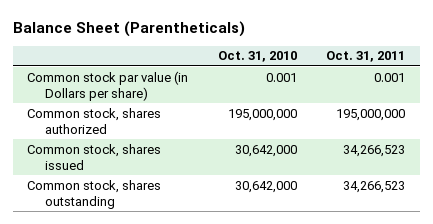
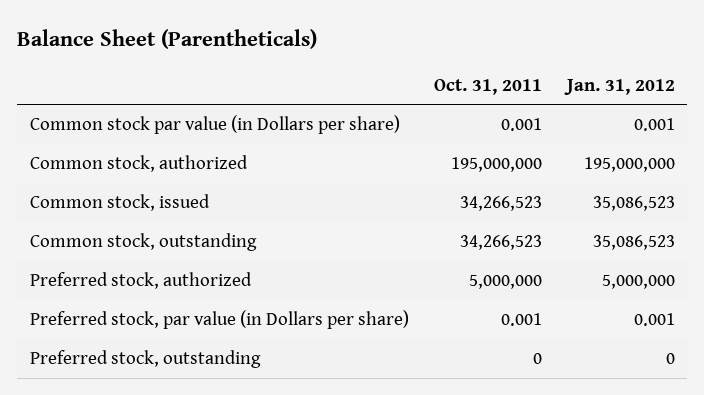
[217,51,297,63] Oct. 31, 2010 -> none
none -> [563,78,675,95] Jan. 31, 2012
[27,107,162,135] Common stock, shares authorized -> [29,155,248,173] Common stock, authorized
[27,143,162,171] Common stock, shares issued -> [29,194,210,212] Common stock, issued
[27,179,162,210] Common stock, shares outstanding -> [29,233,257,252] Common stock, outstanding
none -> [29,272,252,290] Preferred stock, authorized
none -> [29,310,409,330] Preferred stock, par value (in Dollars per share)
none -> [29,350,261,369] Preferred stock, outstanding

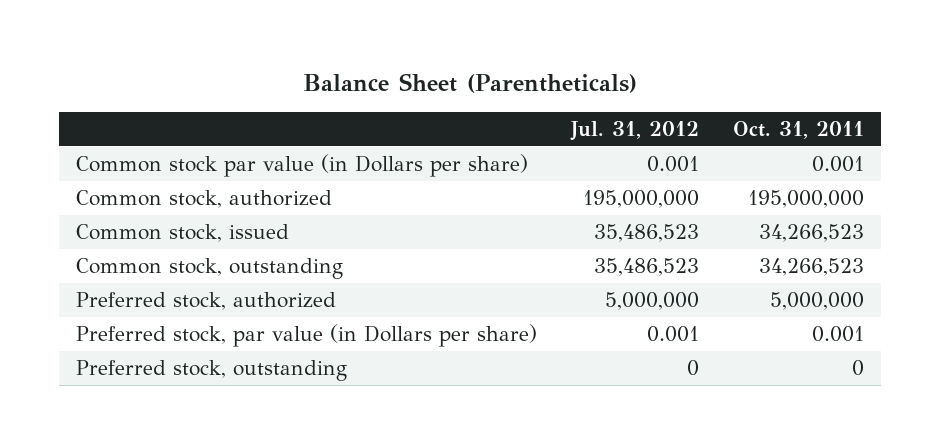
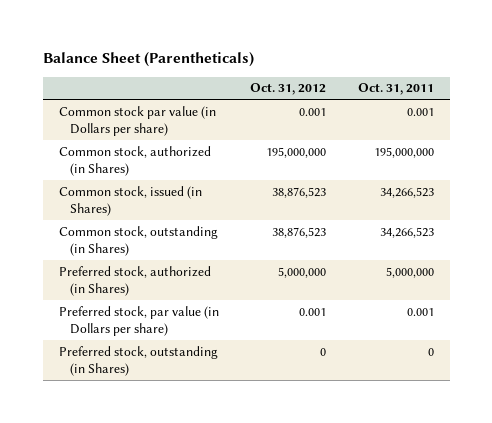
[569,121,699,142] Jul. 31, 2012 -> none
none -> [250,83,327,96] Oct. 31, 2012
[75,190,332,209] Common stock, authorized -> [58,145,211,176] Common stock, authorized (in Shares)
[75,224,289,243] Common stock, issued -> [58,185,202,216] Common stock, issued (in Shares)
[75,258,343,280] Common stock, outstanding -> [58,225,218,256] Common stock, outstanding (in Shares)
[75,292,336,311] Preferred stock, authorized -> [58,265,211,296] Preferred stock, authorized (in Shares)
[75,360,347,382] Preferred stock, outstanding -> [58,345,218,376] Preferred stock, outstanding (in Shares)

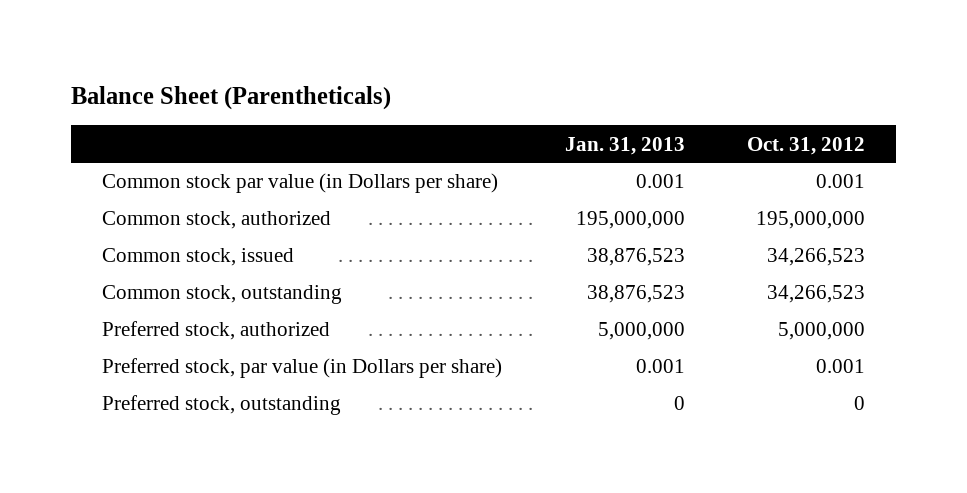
[357,83,434,96] Oct. 31, 2011 -> none
none -> [564,136,685,155] Jan. 31, 2013
[58,145,211,176] Common stock, authorized (in Shares) -> [102,211,332,230] Common stock, authorized
[58,185,202,216] Common stock, issued (in Shares) -> [102,248,295,267] Common stock, issued
[272,186,327,198] 38,876,523 -> [766,248,865,267] 34,266,523
[58,225,218,256] Common stock, outstanding (in Shares) -> [102,285,343,305] Common stock, outstanding
[272,226,327,238] 38,876,523 -> [766,285,865,304] 34,266,523
[58,265,211,296] Preferred stock, authorized (in Shares) -> [102,321,331,341] Preferred stock, authorized
[58,345,218,376] Preferred stock, outstanding (in Shares) -> [102,395,342,416] Preferred stock, outstanding

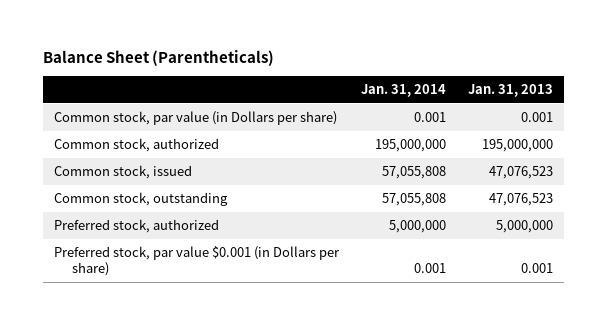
[746,136,865,155] Oct. 31, 2012 -> none
none -> [361,84,447,98] Jan. 31, 2014
[102,173,499,194] Common stock par value (in Dollars per share) -> [53,111,337,126] Common stock, par value (in Dollars per share)
[586,248,685,267] 38,876,523 -> [489,166,554,180] 47,076,523
[586,285,685,304] 38,876,523 -> [489,193,554,207] 47,076,523
[102,395,342,416] Preferred stock, outstanding -> none
[102,358,503,379] Preferred stock, par value (in Dollars per share) -> [53,246,340,277] Preferred stock, par value $0.001 (in Dollars per share)

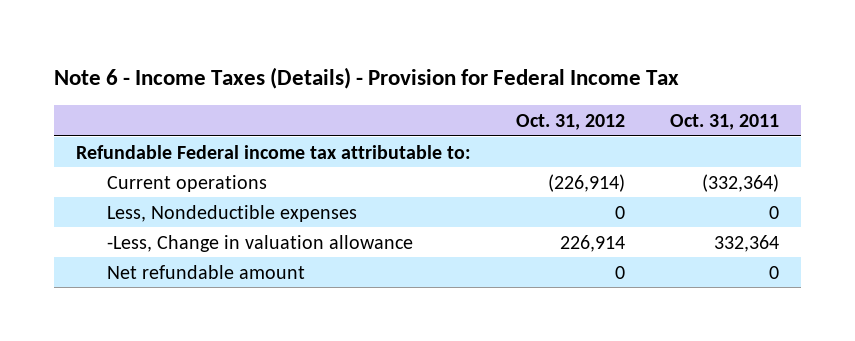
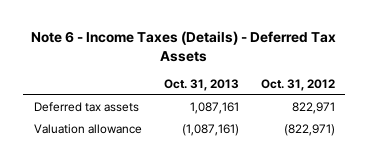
[54,67,680,90] Note 6 - Income Taxes (Details) - Provision for Federal Income Tax -> [31,30,337,62] Note 6 - Income Taxes (Details) - Deferred Tax Assets
[669,113,779,130] Oct. 31, 2011 -> none
none -> [163,79,239,92] Oct. 31, 2013
[76,144,472,159] Refundable Federal income tax attributable to: -> none
[107,174,268,192] Current operations -> none
[107,204,358,222] Less, Nondeductible expenses -> none
[107,264,306,279] Net refundable amount -> none
none -> [33,102,139,113] Deferred tax assets
[107,234,414,252] -Less, Change in valuation allowance -> [33,124,142,135] Valuation allowance
[559,234,625,252] 226,914 -> [283,124,335,137] (822,971)

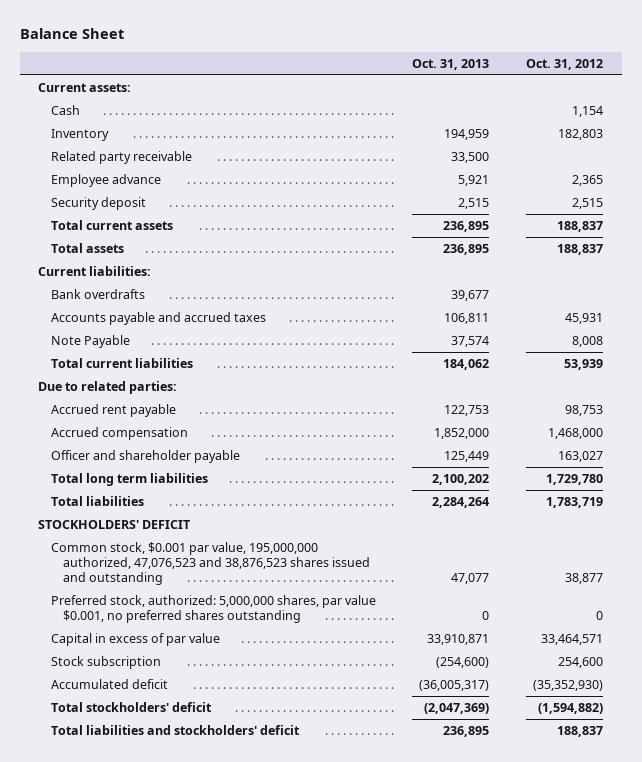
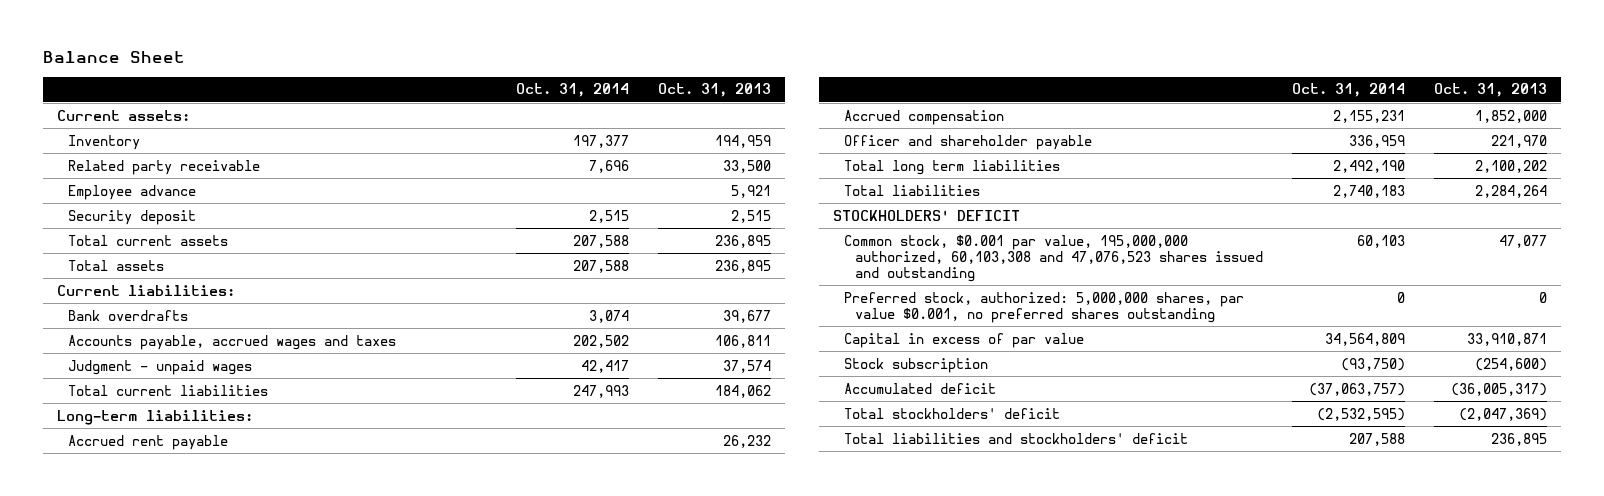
[526,58,604,70] Oct. 31, 2012 -> none
none -> [515,83,629,98] Oct. 31, 2014
[50,104,80,115] Cash -> none
[50,311,266,325] Accounts payable and accrued taxes -> [67,334,396,350] Accounts payable, accrued wages and taxes
[50,334,130,348] Note Payable -> [67,359,252,375] Judgment - unpaid wages
[38,380,178,394] Due to related parties: -> none
none -> [57,409,254,425] Long-term liabilities:
[444,404,490,416] 122,753 -> [722,434,771,448] 26,232
[444,450,490,462] 125,449 -> [1490,134,1547,148] 221,970
[50,541,370,586] Common stock, $0.001 par value, 195,000,000 authorized, 47,076,523 and 38,876,523 shares issued and outstanding -> [843,234,1263,282] Common stock, $0.001 par value, 195,000,000 authorized, 60,103,308 and 47,076,523 shares issued and outstanding

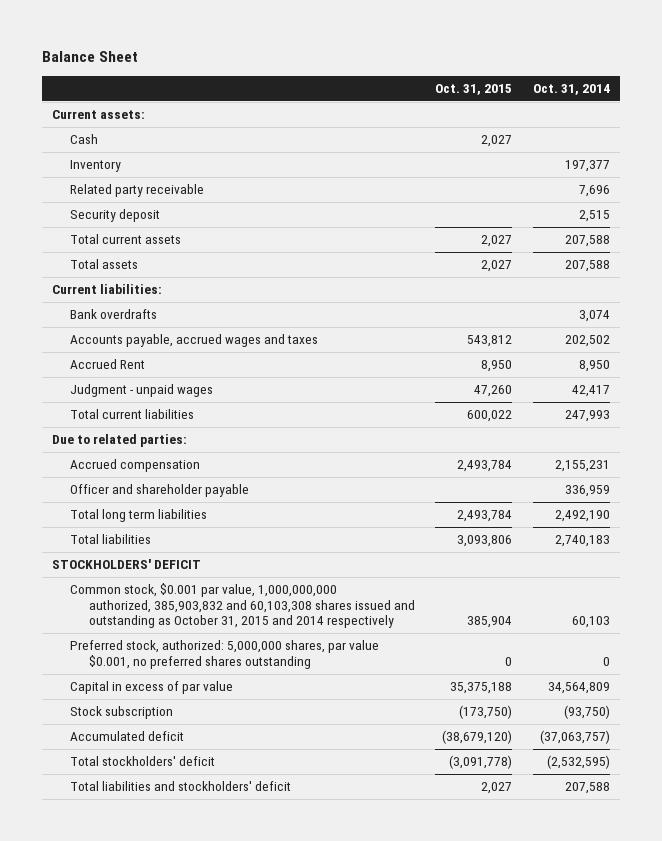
[657,83,771,98] Oct. 31, 2013 -> none
none -> [435,83,513,95] Oct. 31, 2015
none -> [70,134,99,145] Cash
[67,184,196,200] Employee advance -> none
none -> [70,359,146,370] Accrued Rent
[57,409,254,425] Long-term liabilities: -> none
[67,434,228,450] Accrued rent payable -> none
none -> [51,434,187,448] Due to related parties:
[843,234,1263,282] Common stock, $0.001 par value, 195,000,000 authorized, 60,103,308 and 47,076,523 shares issued and outstanding -> [70,583,415,628] Common stock, $0.001 par value, 1,000,000,000 authorized, 385,903,832 and 60,103,308 shares issued and outstanding as October 31, 2015 and 2014 respectively

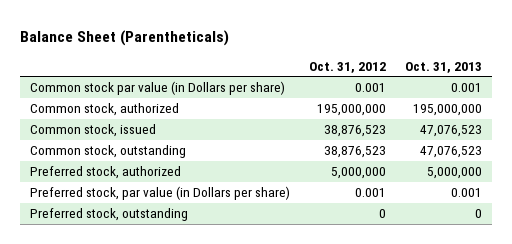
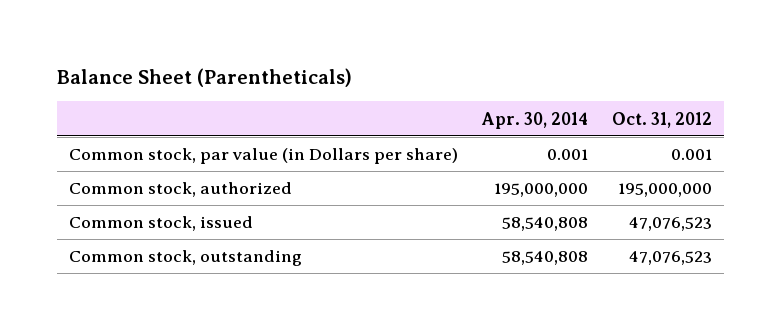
[405,61,483,73] Oct. 31, 2013 -> none
none -> [481,111,589,129] Apr. 30, 2014
[30,81,286,96] Common stock par value (in Dollars per share) -> [69,148,459,165] Common stock, par value (in Dollars per share)
[30,166,182,180] Preferred stock, authorized -> none
[30,186,291,201] Preferred stock, par value (in Dollars per share) -> none
[30,208,189,222] Preferred stock, outstanding -> none
[324,125,387,138] 38,876,523 -> [629,217,713,232] 47,076,523
[324,146,387,159] 38,876,523 -> [629,251,713,266] 47,076,523

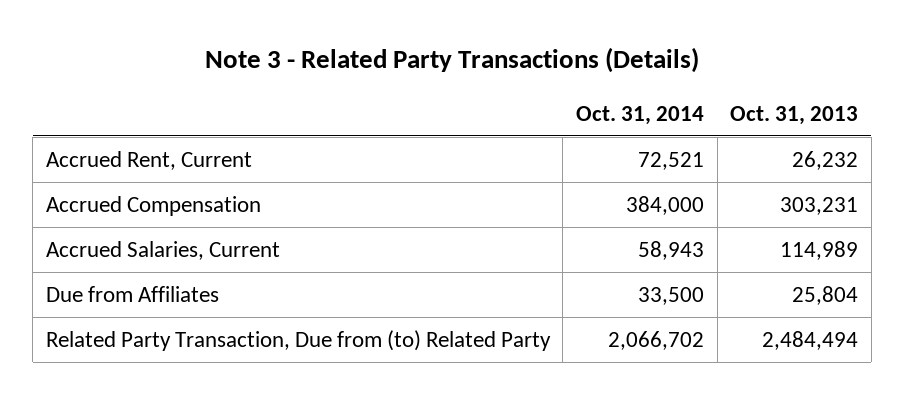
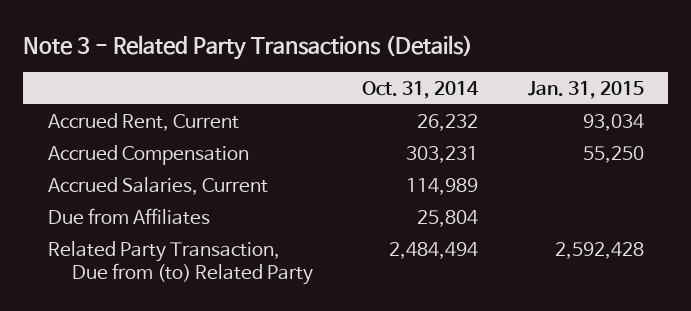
[730,105,859,125] Oct. 31, 2013 -> none
none -> [527,80,644,99] Jan. 31, 2015
[637,151,704,170] 72,521 -> [417,113,479,131] 26,232
[625,195,704,215] 384,000 -> [406,145,479,163] 303,231
[637,240,704,260] 58,943 -> [406,177,479,195] 114,989
[637,286,704,305] 33,500 -> [417,209,479,227] 25,804
[607,330,704,350] 2,066,702 -> [389,241,479,259] 2,484,494

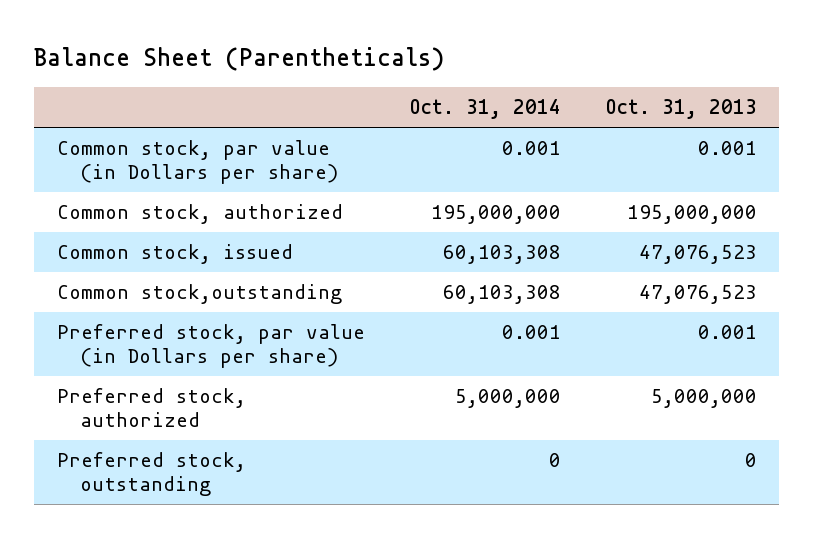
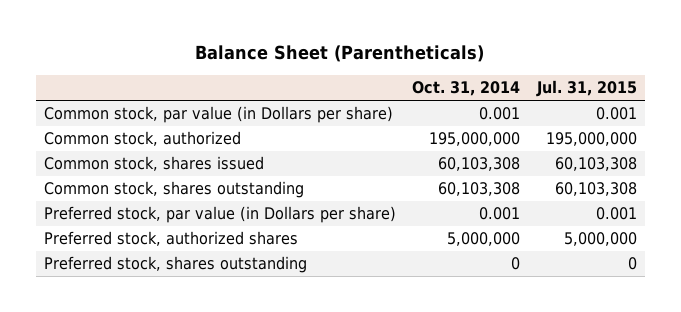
[605,99,757,120] Oct. 31, 2013 -> none
none -> [535,80,637,98] Jul. 31, 2015
[56,244,293,265] Common stock, issued -> [43,156,264,172] Common stock, shares issued
[56,284,342,305] Common stock,outstanding -> [43,181,304,199] Common stock, shares outstanding
[56,388,246,427] Preferred stock, authorized -> [43,231,298,247] Preferred stock, authorized shares
[56,452,246,496] Preferred stock, outstanding -> [43,256,307,274] Preferred stock, shares outstanding

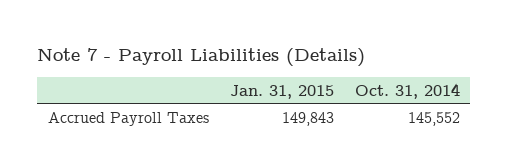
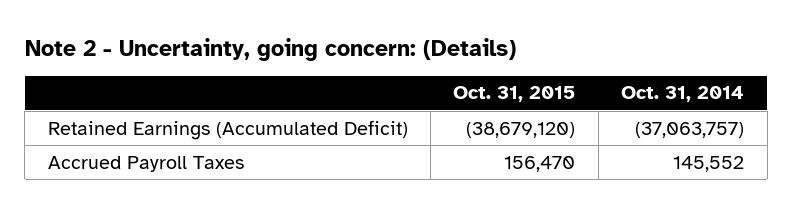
[37,48,366,68] Note 7 - Payroll Liabilities (Details) -> [24,37,516,61] Note 2 - Uncertainty, going concern: (Details)
[229,84,334,99] Jan. 31, 2015 -> none
none -> [453,86,576,103] Oct. 31, 2015
none -> [47,119,408,140] Retained Earnings (Accumulated Deficit)

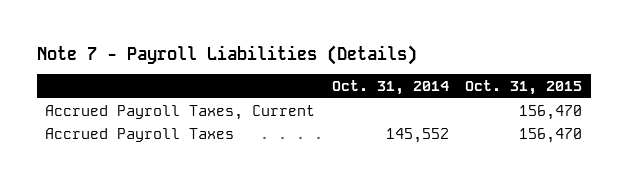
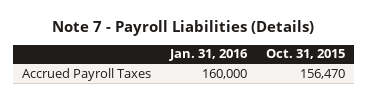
[331,80,449,96] Oct. 31, 2014 -> none
none -> [168,49,248,62] Jan. 31, 2016
[45,104,316,120] Accrued Payroll Taxes, Current -> none

